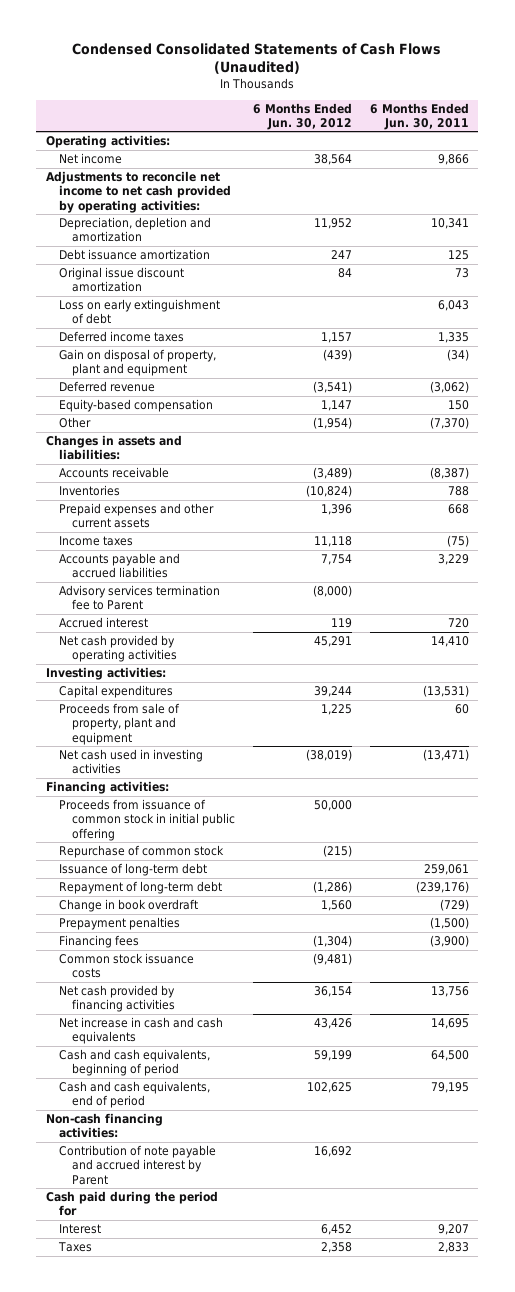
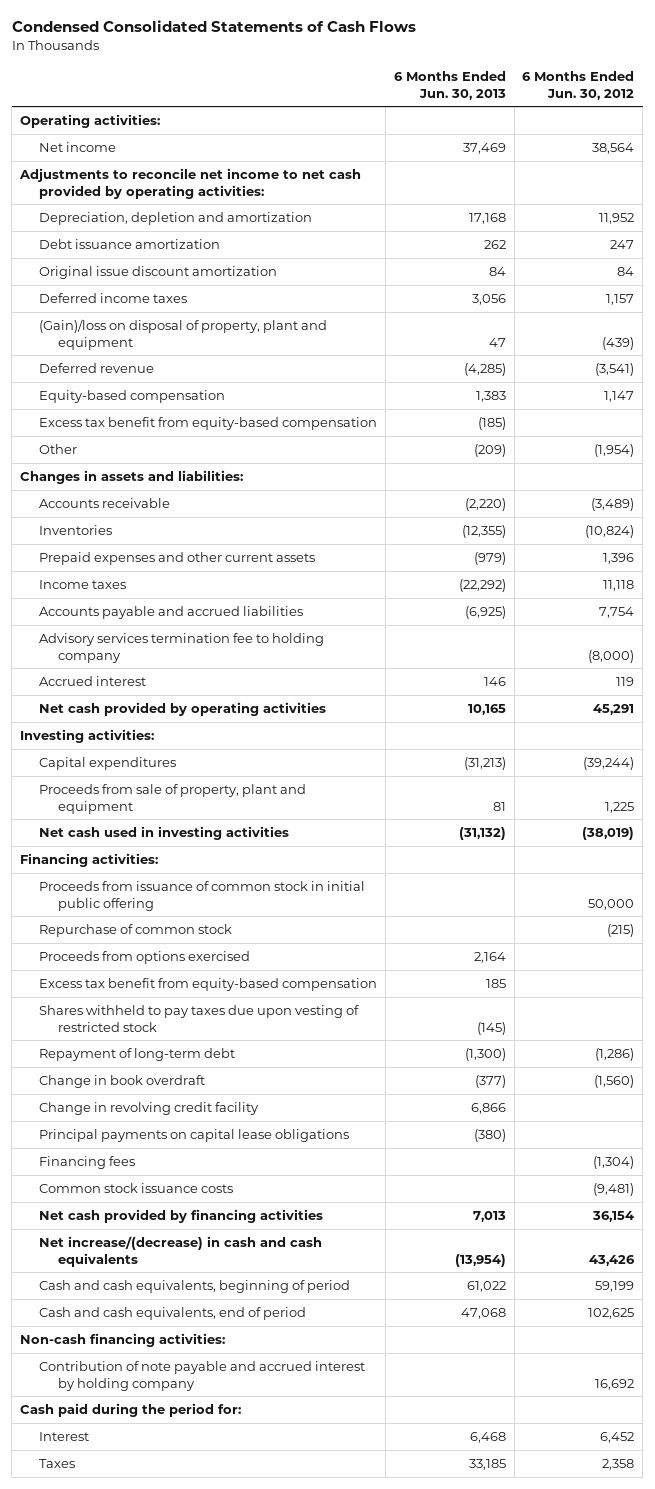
[72,43,442,75] Condensed Consolidated Statements of Cash Flows (Unaudited) -> [11,20,416,33] Condensed Consolidated Statements of Cash Flows
[370,102,470,130] 6 Months Ended Jun. 30, 2011 -> none
none -> [393,71,506,100] 6 Months Ended Jun. 30, 2013
[58,298,220,325] Loss on early extinguishment of debt -> none
[58,348,216,377] Gain on disposal of property, plant and equipment -> [38,318,327,350] (Gain)/loss on disposal of property, plant and equipment
none -> [38,416,377,430] Excess tax benefit from equity-based compensation
[58,584,220,611] Advisory services termination fee to Parent -> [38,632,324,663] Advisory services termination fee to holding company
[313,685,352,697] 39,244 -> [583,756,635,770] (39,244)
[58,862,207,876] Issuance of long-term debt -> none
none -> [38,950,250,964] Proceeds from options exercised
none -> [38,977,377,991] Excess tax benefit from equity-based compensation
none -> [38,1004,359,1032] Shares withheld to pay taxes due upon vesting of restricted stock
[58,916,180,930] Prepayment penalties -> none
[320,899,352,911] 1,560 -> [594,1074,635,1088] (1,560)
none -> [38,1101,259,1115] Change in revolving credit facility
none -> [38,1128,349,1142] Principal payments on capital lease obligations
[58,1016,223,1045] Net increase in cash and cash equivalents -> [38,1235,322,1267] Net increase/(decrease) in cash and cash equivalents
[58,1144,216,1185] Contribution of note payable and accrued interest by Parent -> [38,1360,365,1391] Contribution of note payable and accrued interest by holding company
[45,1190,218,1217] Cash paid during the period for -> [20,1402,242,1417] Cash paid during the period for:

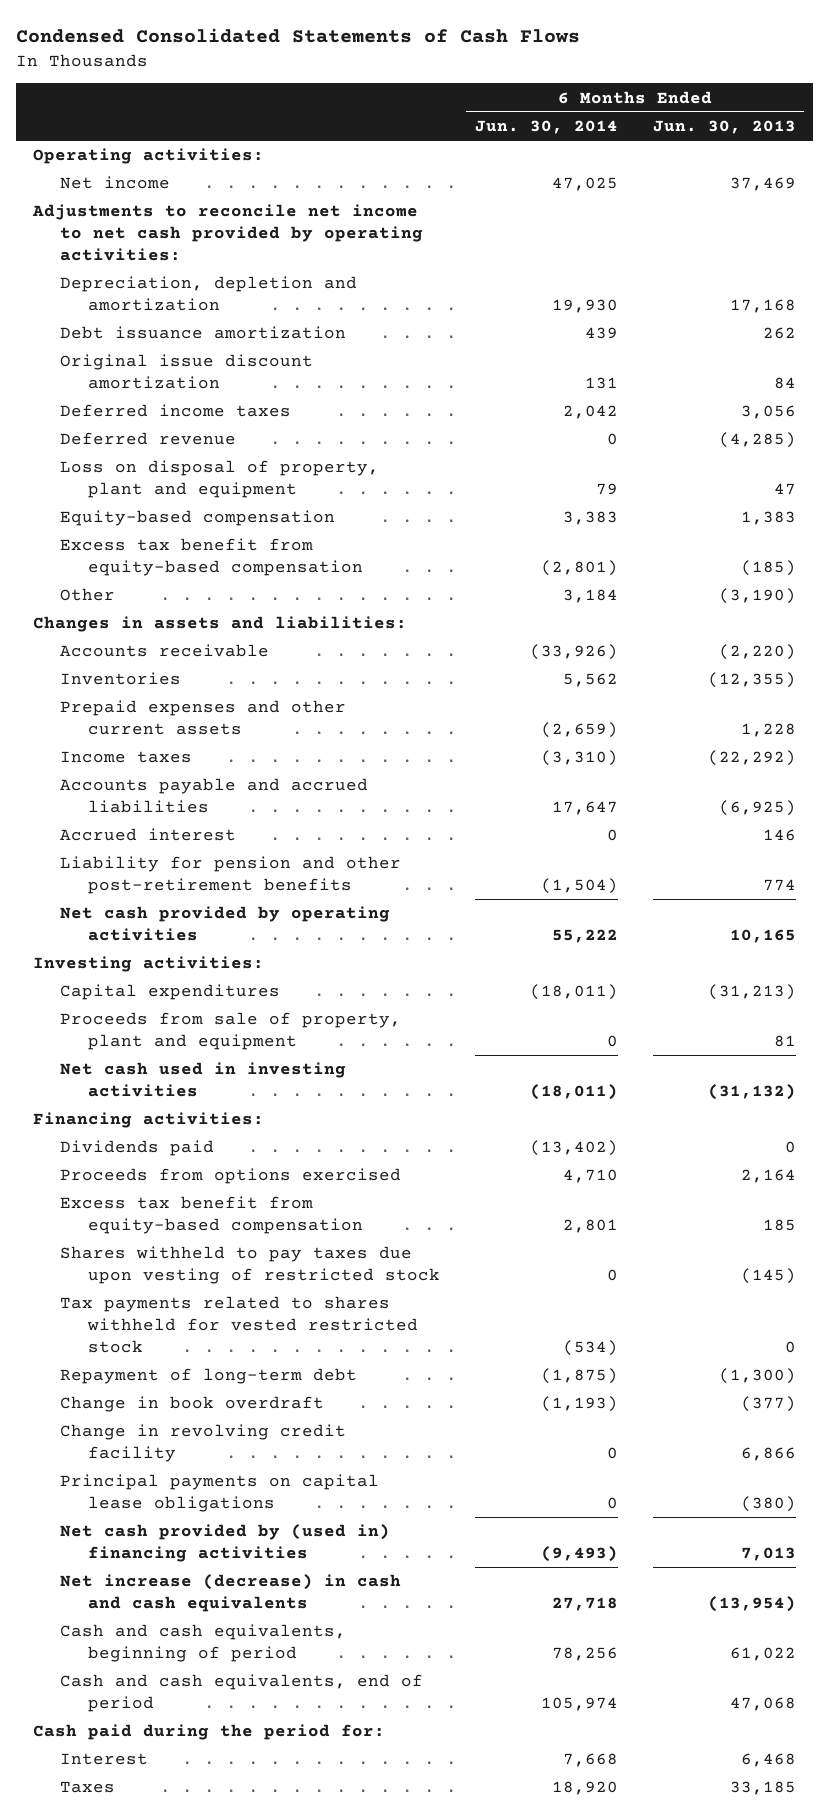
[522,71,635,100] 6 Months Ended Jun. 30, 2012 -> none
none -> [474,119,618,134] Jun. 30, 2014
[38,318,327,350] (Gain)/loss on disposal of property, plant and equipment -> none
none -> [60,460,380,499] Loss on disposal of property, plant and equipment
[473,443,506,457] (209) -> [718,588,796,605] (3,190)
[473,551,506,565] (979) -> [740,723,796,738] 1,228
[38,632,324,663] Advisory services termination fee to holding company -> none
none -> [60,856,402,895] Liability for pension and other post-retirement benefits
[38,880,365,911] Proceeds from issuance of common stock in initial public offering -> none
[38,923,232,937] Repurchase of common stock -> none
none -> [60,1140,215,1157] Dividends paid
none -> [60,1296,418,1353] Tax payments related to shares withheld for vested restricted stock
[38,1155,135,1169] Financing fees -> none
[38,1182,233,1193] Common stock issuance costs -> none
[38,1208,323,1223] Net cash provided by financing activities -> [60,1524,391,1563] Net cash provided by (used in) financing activities
[38,1235,322,1267] Net increase/(decrease) in cash and cash equivalents -> [60,1574,402,1613] Net increase (decrease) in cash and cash equivalents
[20,1332,226,1347] Non-cash financing activities: -> none
[38,1360,365,1391] Contribution of note payable and accrued interest by holding company -> none

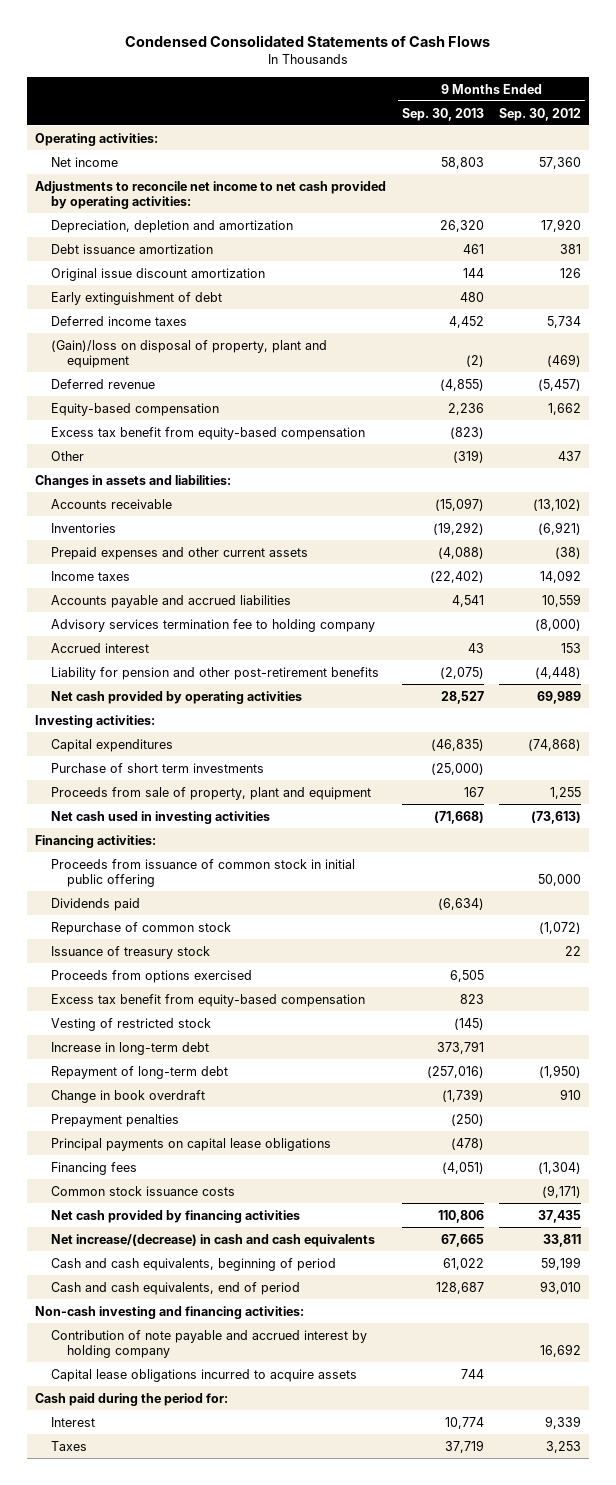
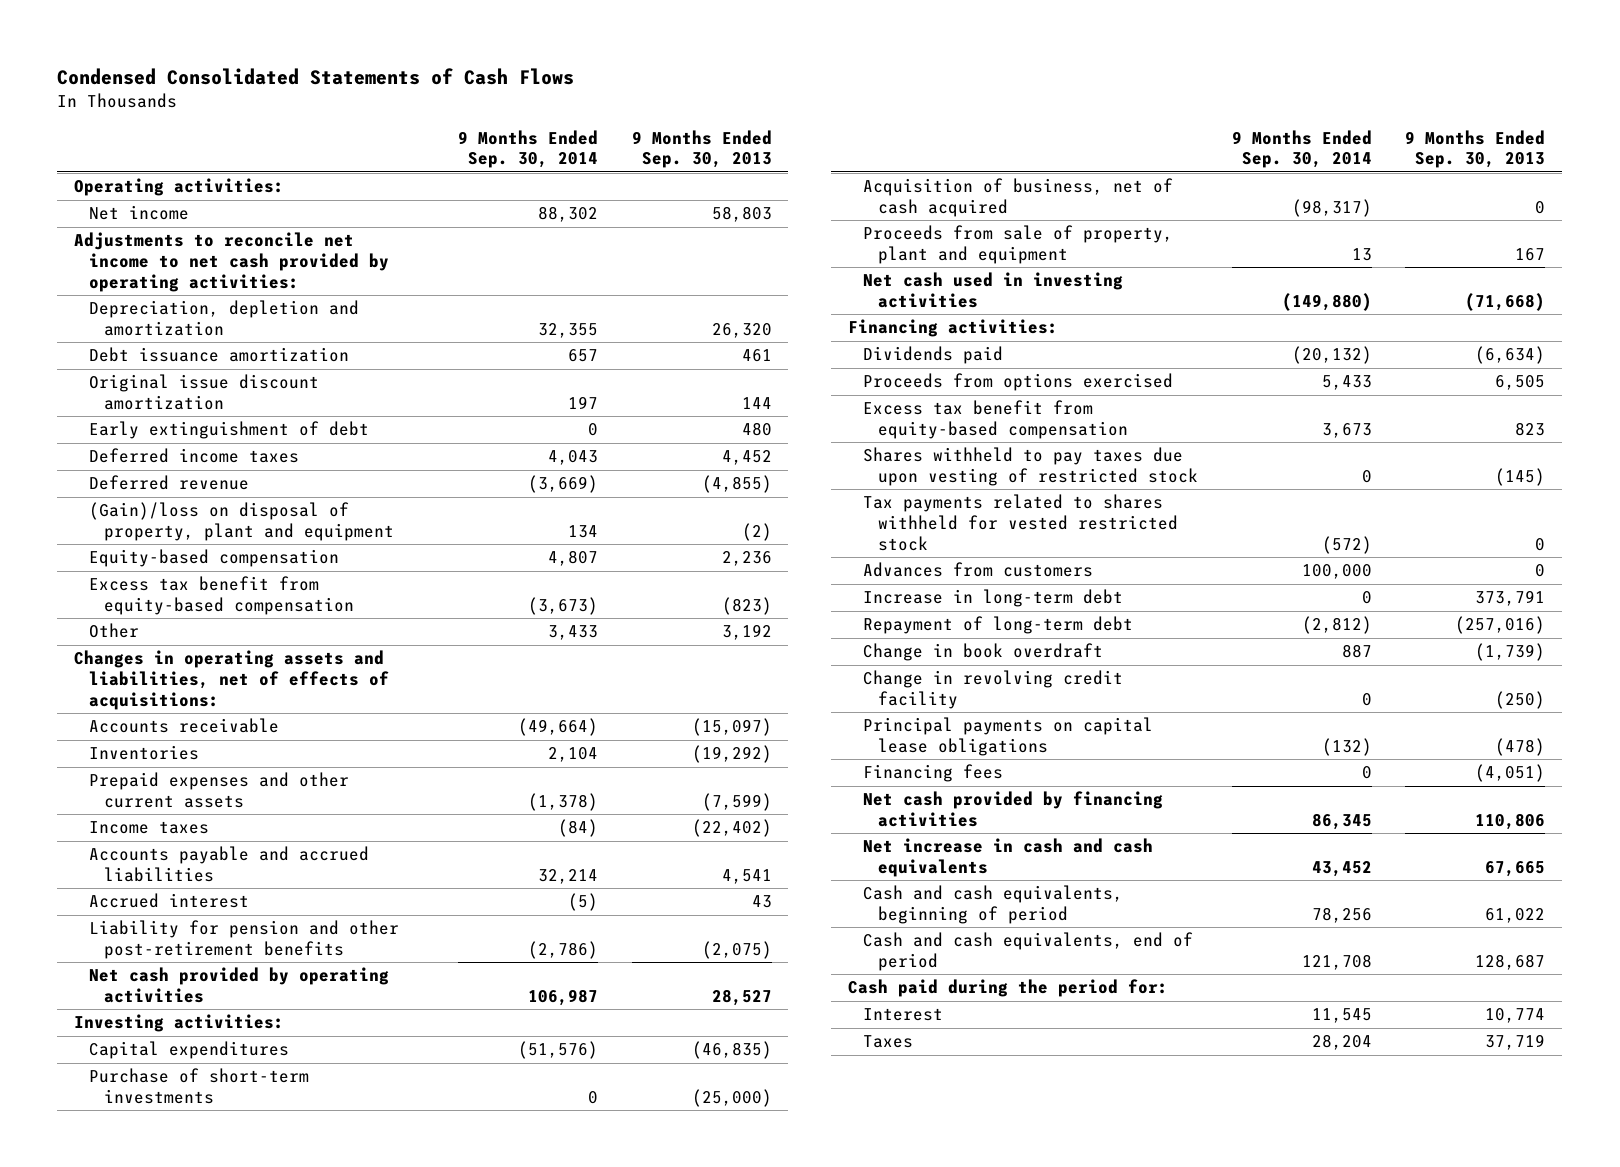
[499,107,582,121] Sep. 30, 2012 -> none
none -> [457,129,598,169] 9 Months Ended Sep. 30, 2014
[51,339,328,368] (Gain)/loss on disposal of property, plant and equipment -> [89,502,394,541] (Gain)/loss on disposal of property, plant and equipment
[452,449,484,463] (319) -> [721,624,772,641] 3,192
[35,474,232,488] Changes in assets and liabilities: -> [74,650,390,710] Changes in operating assets and liabilities, net of effects of acquisitions:
[437,546,484,559] (4,088) -> [701,792,772,811] (7,599)
[51,618,376,632] Advisory services termination fee to holding company -> none
[51,762,265,773] Purchase of short term investments -> [89,1068,310,1104] Purchase of short-term investments
none -> [862,178,1173,217] Acquisition of business, net of cash acquired
[51,858,356,887] Proceeds from issuance of common stock in initial public offering -> none
[51,921,232,935] Repurchase of common stock -> none
[51,945,211,959] Issuance of treasury stock -> none
[51,1017,212,1031] Vesting of restricted stock -> [862,447,1198,486] Shares withheld to pay taxes due upon vesting of restricted stock
none -> [862,494,1178,551] Tax payments related to shares withheld for vested restricted stock
none -> [862,562,1093,578] Advances from customers
[51,1113,180,1127] Prepayment penalties -> none
none -> [862,670,1123,709] Change in revolving credit facility
[51,1185,236,1196] Common stock issuance costs -> none
[51,1233,376,1247] Net increase/(decrease) in cash and cash equivalents -> [862,838,1153,877] Net increase in cash and cash equivalents
[35,1305,305,1319] Non-cash investing and financing activities: -> none
[51,1329,368,1358] Contribution of note payable and accrued interest by holding company -> none
[51,1368,358,1382] Capital lease obligations incurred to acquire assets -> none

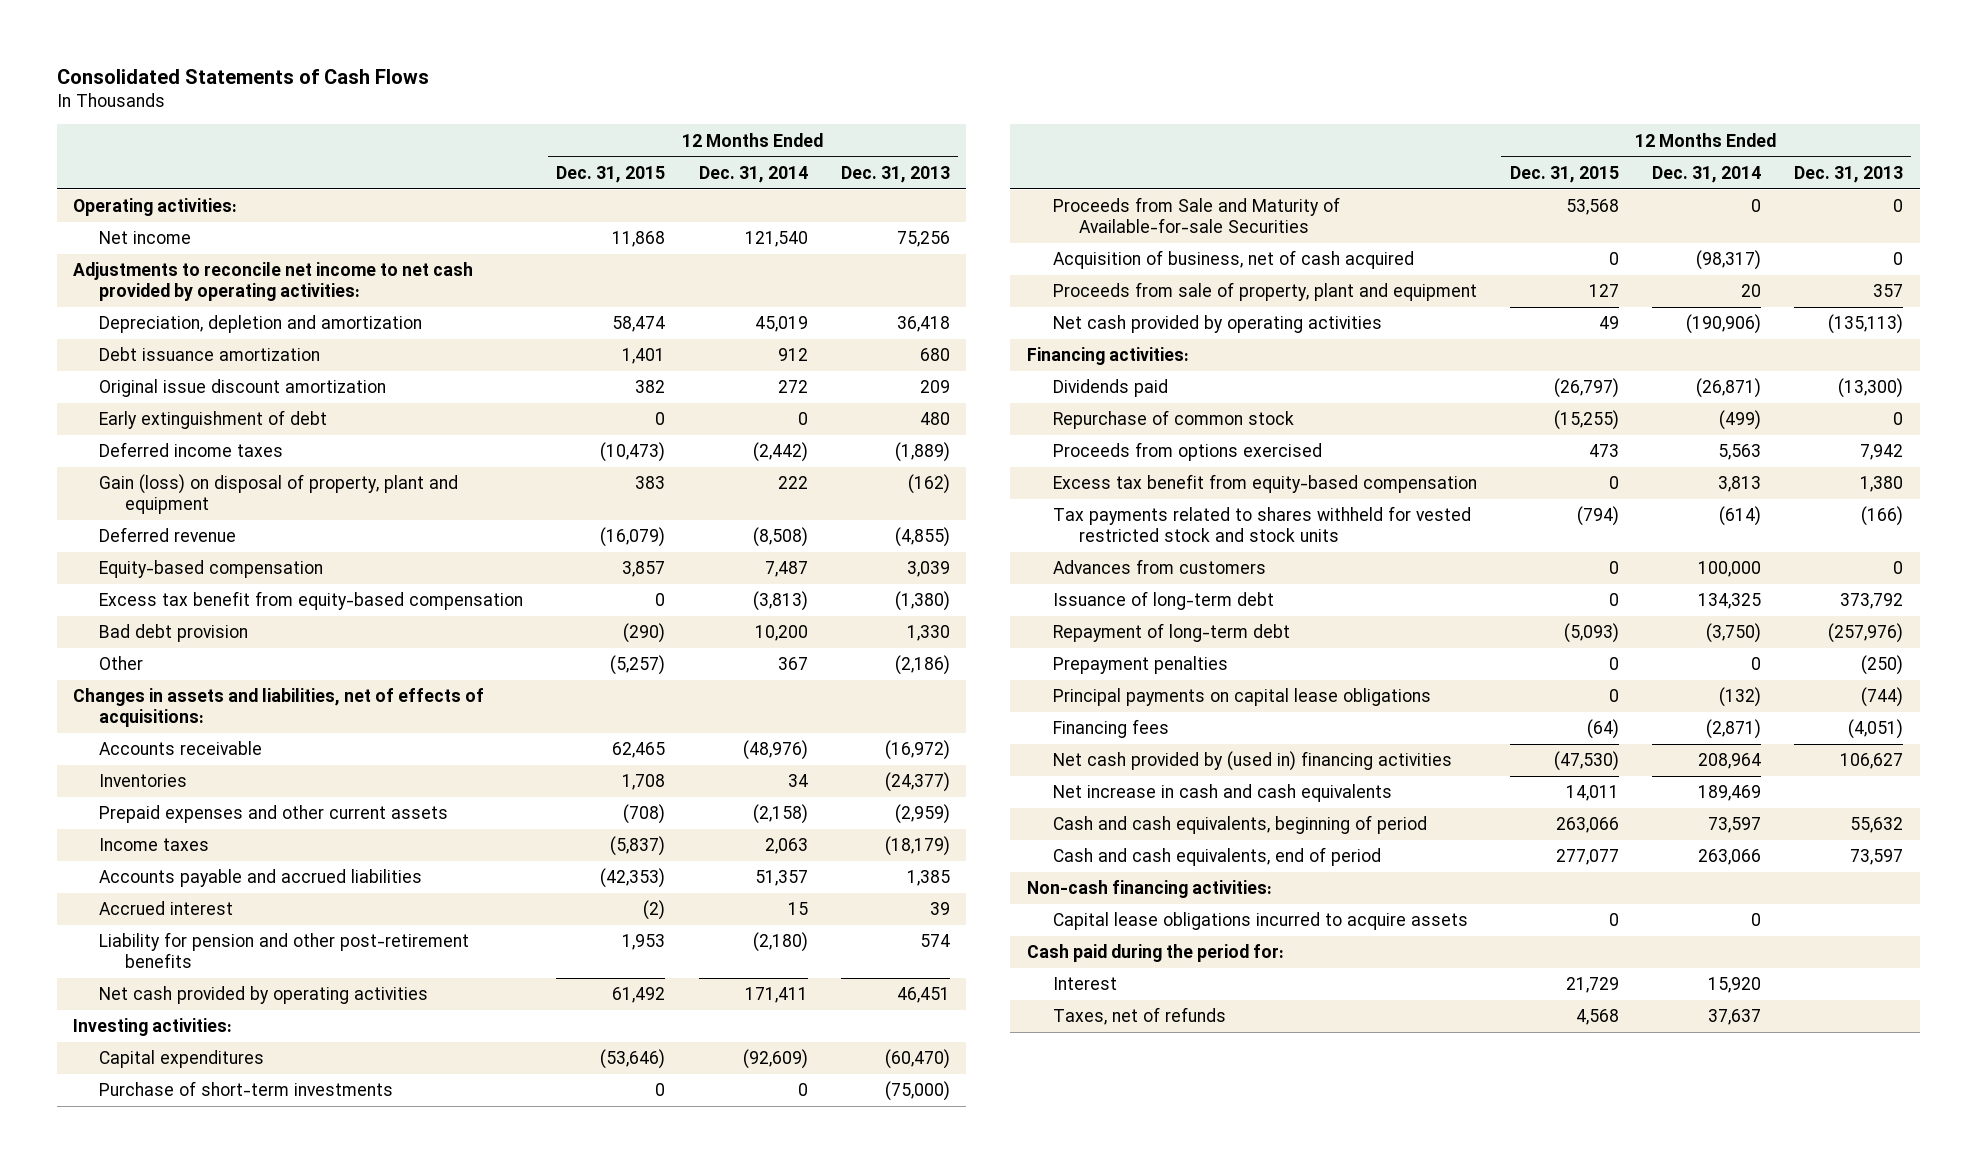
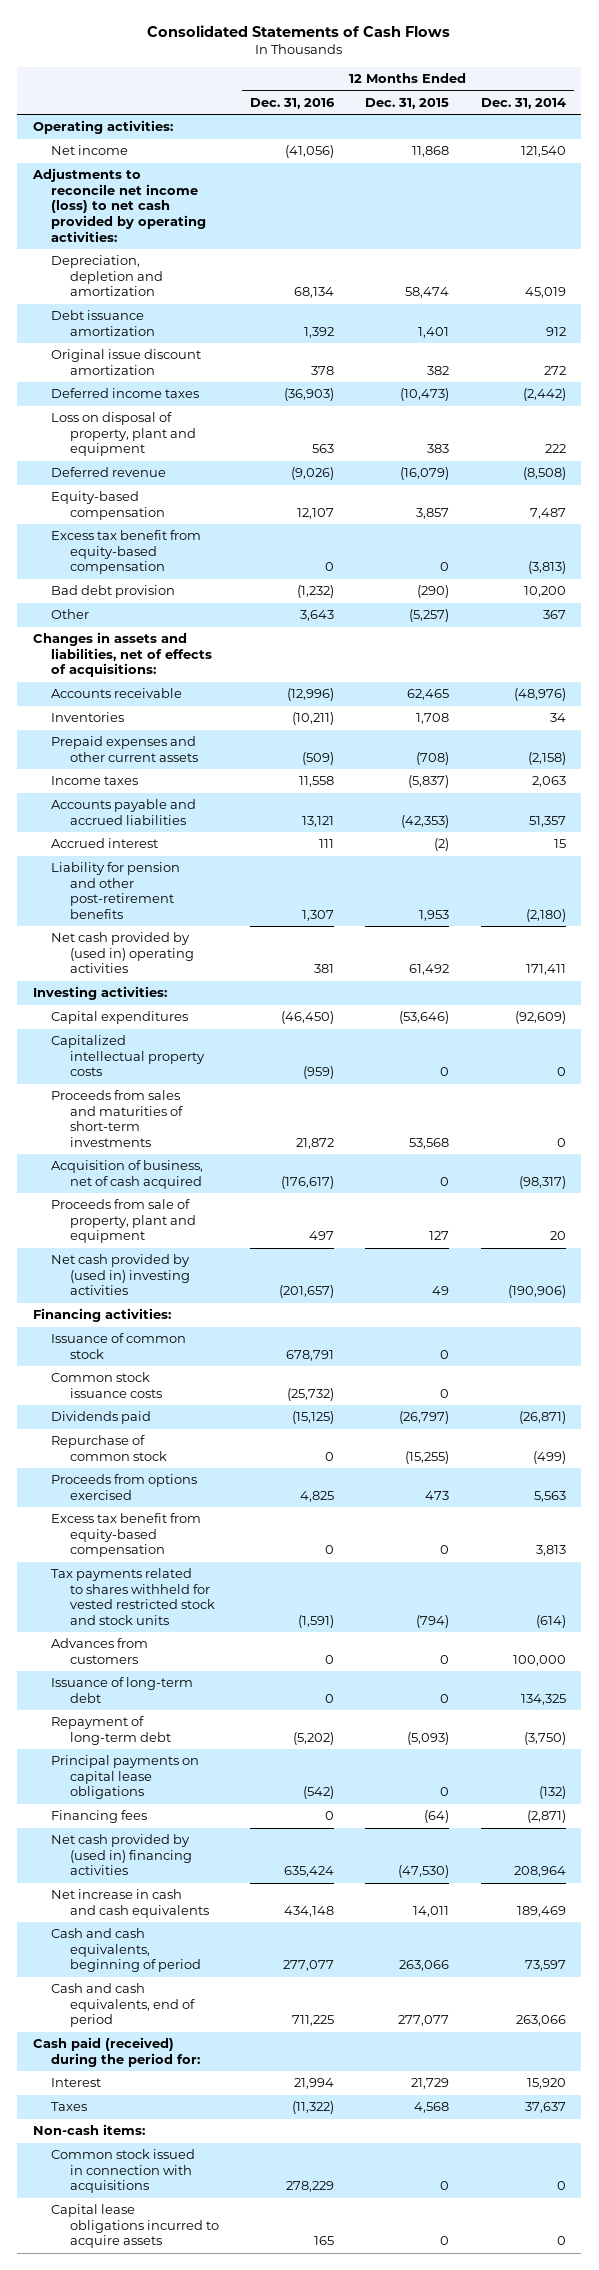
[840,165,950,183] Dec. 31, 2013 -> none
none -> [250,97,336,109] Dec. 31, 2016
[73,262,474,302] Adjustments to reconcile net income to net cash provided by operating activities: -> [31,168,207,242] Adjustments to reconcile net income (loss) to net cash provided by operating activities:
[99,410,328,430] Early extinguishment of debt -> none
[99,474,459,515] Gain (loss) on disposal of property, plant and equipment -> [51,412,196,457] Loss on disposal of property, plant and equipment
[99,986,429,1005] Net cash provided by operating activities -> [51,932,194,974] Net cash provided by (used in) operating activities
[99,1081,394,1097] Purchase of short-term investments -> [51,1035,205,1077] Capitalized intellectual property costs
[1052,197,1340,234] Proceeds from Sale and Maturity of Available-for-sale Securities -> [51,1090,183,1148] Proceeds from sales and maturities of short-term investments
[1052,315,1382,334] Net cash provided by operating activities -> [51,1254,191,1296] Net cash provided by (used in) investing activities
none -> [51,1333,187,1359] Issuance of common stock
none -> [51,1372,162,1398] Common stock issuance costs
[1052,656,1228,675] Prepayment penalties -> none
[1026,880,1272,899] Non-cash financing activities: -> none
[1026,944,1284,963] Cash paid during the period for: -> [32,2037,201,2067] Cash paid (received) during the period for:
[1052,1007,1226,1026] Taxes, net of refunds -> [51,2102,88,2112] Taxes
none -> [32,2124,145,2136] Non-cash items:
none -> [51,2149,196,2194] Common stock issued in connection with acquisitions
[1052,912,1468,931] Capital lease obligations incurred to acquire assets -> [51,2204,219,2249] Capital lease obligations incurred to acquire assets

